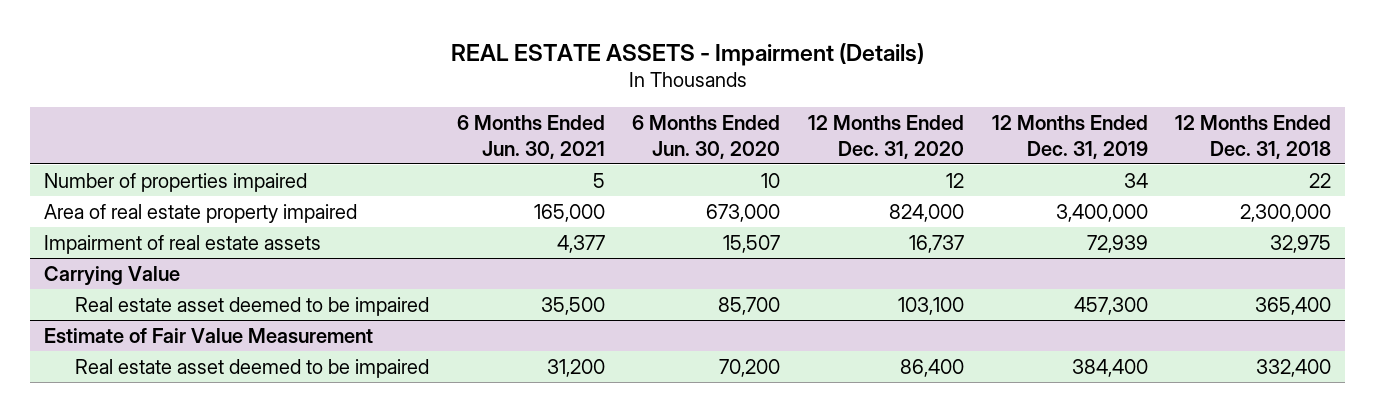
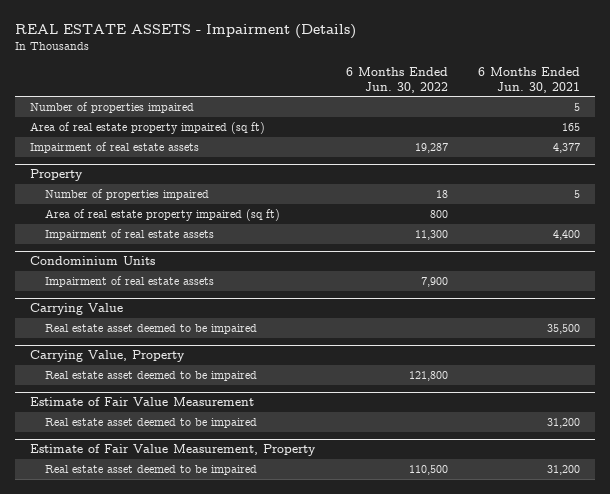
[632,115,781,159] 6 Months Ended Jun. 30, 2020 -> none
[808,115,965,159] 12 Months Ended Dec. 31, 2020 -> none
[991,115,1148,159] 12 Months Ended Dec. 31, 2019 -> none
[1175,115,1332,159] 12 Months Ended Dec. 31, 2018 -> none
none -> [345,67,448,93] 6 Months Ended Jun. 30, 2022
[43,203,357,223] Area of real estate property impaired -> [30,121,266,134] Area of real estate property impaired (sq ft)
[533,203,605,222] 165,000 -> [561,122,580,131] 165
none -> [30,169,84,182] Property
none -> [45,188,210,200] Number of properties impaired
none -> [45,208,281,221] Area of real estate property impaired (sq ft)
none -> [45,228,215,240] Impairment of real estate assets
none -> [30,256,156,266] Condominium Units
none -> [45,275,215,287] Impairment of real estate assets
none -> [30,350,186,363] Carrying Value, Property
none -> [45,370,258,381] Real estate asset deemed to be impaired
none -> [30,444,317,457] Estimate of Fair Value Measurement, Property
none -> [45,464,258,475] Real estate asset deemed to be impaired

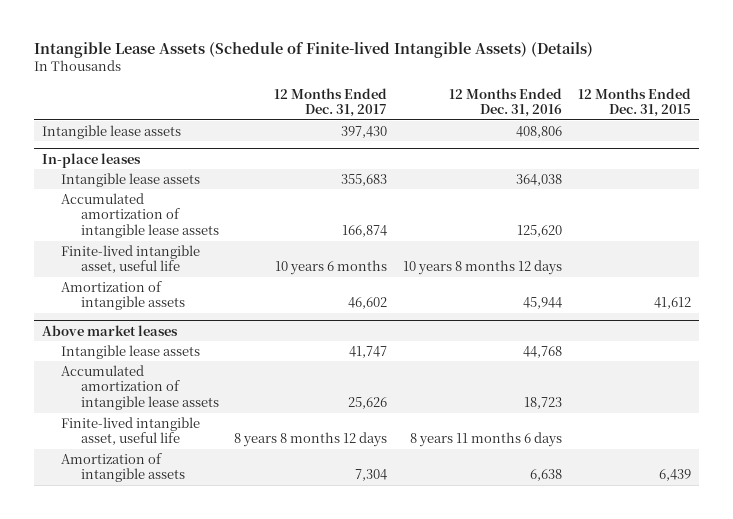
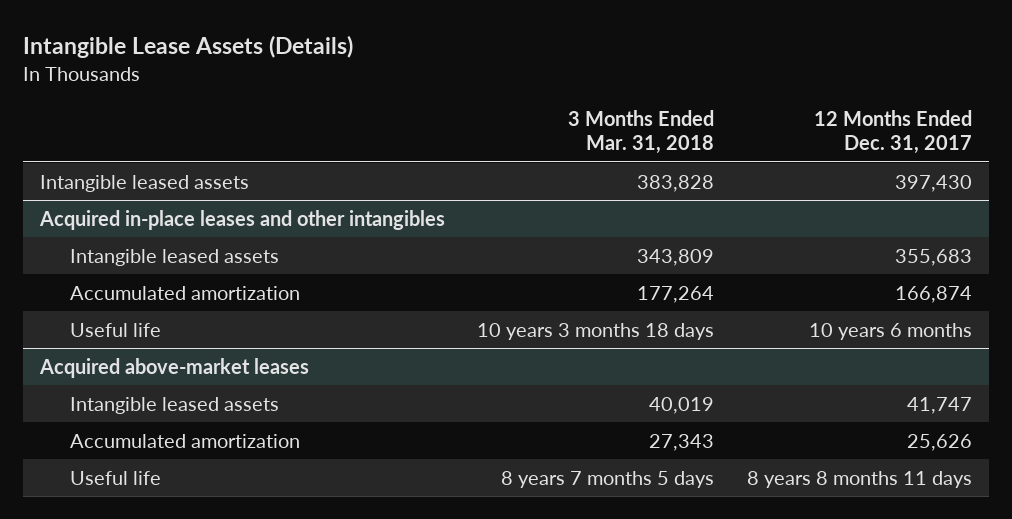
[34,41,594,58] Intangible Lease Assets (Schedule of Finite-lived Intangible Assets) (Details) -> [23,34,354,58] Intangible Lease Assets (Details)
[449,87,563,118] 12 Months Ended Dec. 31, 2016 -> none
[577,87,691,118] 12 Months Ended Dec. 31, 2015 -> none
none -> [568,110,715,155] 3 Months Ended Mar. 31, 2018
[41,152,141,168] In-place leases -> none
[61,280,185,311] Amortization of intangible assets -> none
[61,452,185,483] Amortization of intangible assets -> none
[41,124,181,139] Intangible lease assets -> [39,174,249,192] Intangible leased assets
none -> [38,209,445,230] Acquired in-place leases and other intangibles
[61,172,201,187] Intangible lease assets -> [69,248,279,266] Intangible leased assets
[61,192,219,239] Accumulated amortization of intangible lease assets -> [69,285,300,300] Accumulated amortization
[61,244,201,274] Finite-lived intangible asset, useful life -> [69,322,161,337] Useful life
[41,324,178,336] Above market leases -> [38,357,309,378] Acquired above-market leases
[61,344,201,359] Intangible lease assets -> [69,396,279,414] Intangible leased assets
[61,364,219,411] Accumulated amortization of intangible lease assets -> [69,433,300,448] Accumulated amortization
[61,416,201,446] Finite-lived intangible asset, useful life -> [69,470,161,485] Useful life
[234,432,388,448] 8 years 8 months 12 days -> [747,470,973,488] 8 years 8 months 11 days

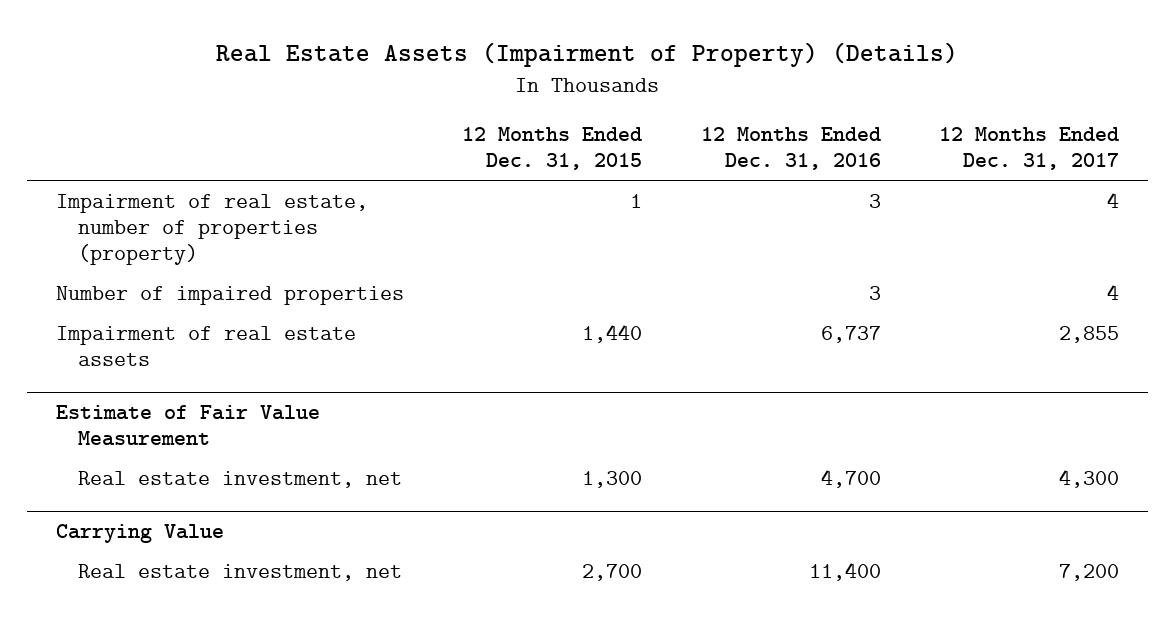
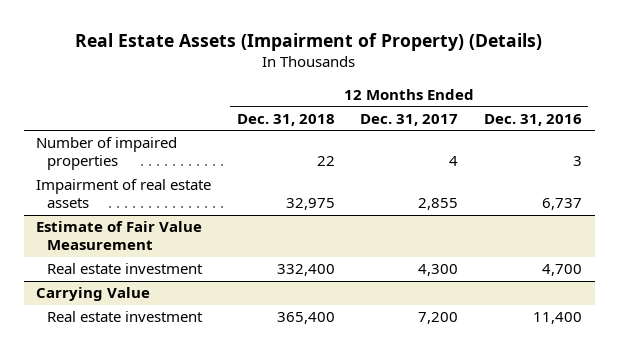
[462,126,643,170] 12 Months Ended Dec. 31, 2015 -> none
none -> [236,113,335,126] Dec. 31, 2018
[55,193,368,266] Impairment of real estate, number of properties (property) -> none
[77,470,402,488] Real estate investment, net -> [47,263,204,275] Real estate investment
[77,563,402,581] Real estate investment, net -> [47,311,204,323] Real estate investment

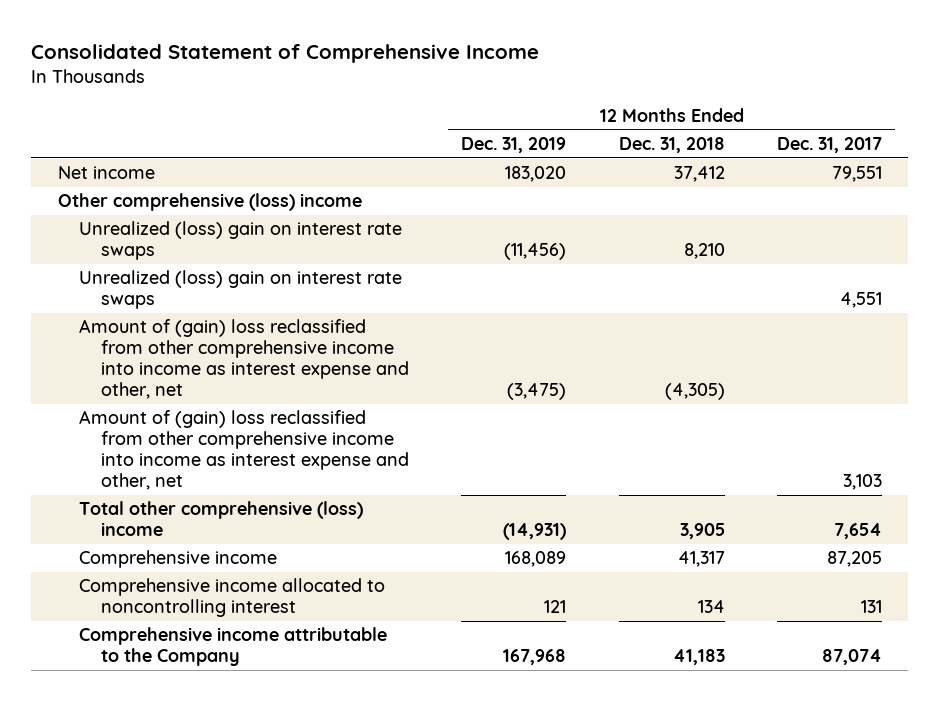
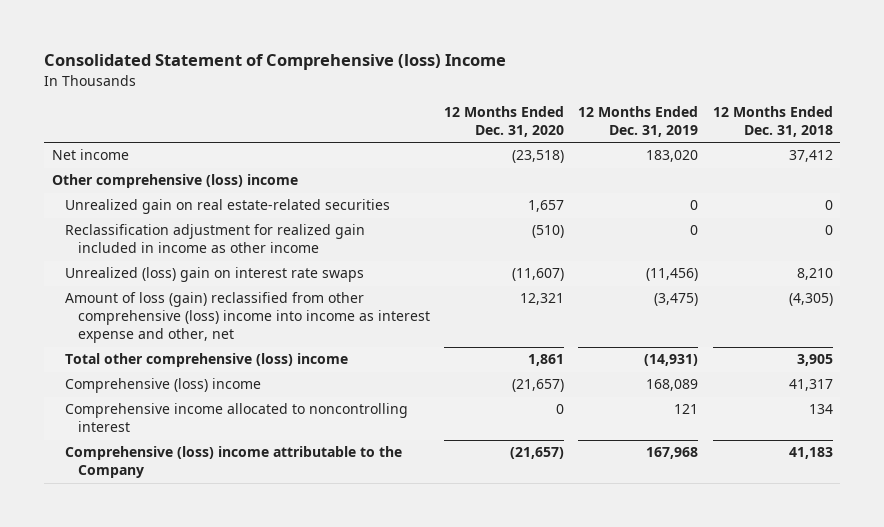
[31,44,540,64] Consolidated Statement of Comprehensive Income -> [44,54,507,71] Consolidated Statement of Comprehensive (loss) Income
[777,136,883,153] Dec. 31, 2017 -> none
none -> [444,106,565,138] 12 Months Ended Dec. 31, 2020
none -> [64,199,390,215] Unrealized gain on real estate-related securities
none -> [64,224,365,254] Reclassification adjustment for realized gain included in income as other income
[79,270,403,310] Unrealized (loss) gain on interest rate swaps -> none
[79,410,409,490] Amount of (gain) loss reclassified from other comprehensive income into income as interest expense and other, net -> none
[79,319,409,399] Amount of (gain) loss reclassified from other comprehensive income into income as interest expense and other, net -> [64,292,430,344] Amount of loss (gain) reclassified from other comprehensive (loss) income into income as interest expense and other, net
[79,550,278,569] Comprehensive income -> [64,378,261,394] Comprehensive (loss) income
[79,627,388,667] Comprehensive income attributable to the Company -> [64,446,402,479] Comprehensive (loss) income attributable to the Company

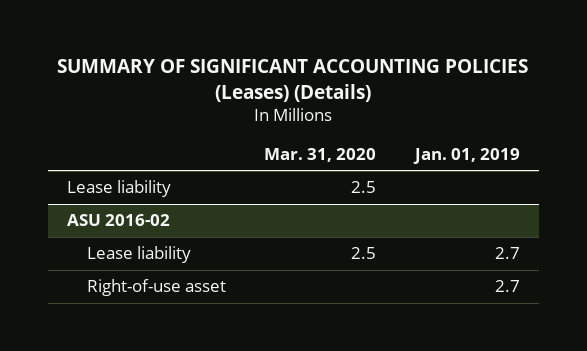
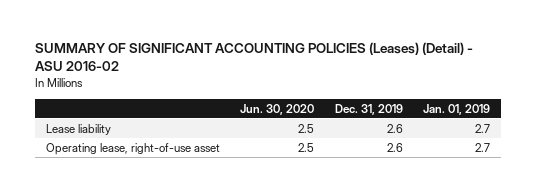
[57,59,529,102] SUMMARY OF SIGNIFICANT ACCOUNTING POLICIES (Leases) (Details) -> [35,42,474,72] SUMMARY OF SIGNIFICANT ACCOUNTING POLICIES (Leases) (Detail) - ASU 2016-02
[264,147,377,162] Mar. 31, 2020 -> none
none -> [240,103,315,115] Jun. 30, 2020
none -> [334,103,403,115] Dec. 31, 2019
[67,180,172,198] Lease liability -> none
[67,214,171,227] ASU 2016-02 -> none
[86,279,226,297] Right-of-use asset -> [45,142,220,155] Operating lease, right-of-use asset

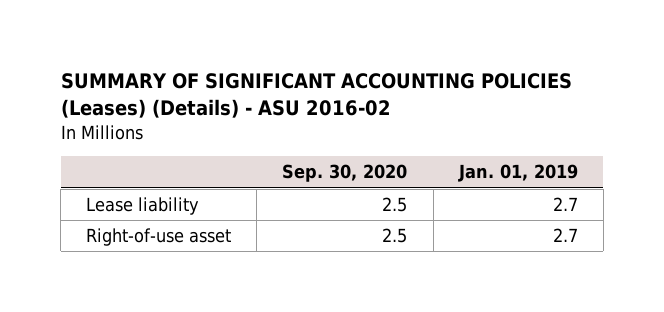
[35,42,474,72] SUMMARY OF SIGNIFICANT ACCOUNTING POLICIES (Leases) (Detail) - ASU 2016-02 -> [60,73,572,119] SUMMARY OF SIGNIFICANT ACCOUNTING POLICIES (Leases) (Details) - ASU 2016-02
[240,103,315,115] Jun. 30, 2020 -> none
[334,103,403,115] Dec. 31, 2019 -> none
none -> [282,164,408,183] Sep. 30, 2020
[45,142,220,155] Operating lease, right-of-use asset -> [86,227,232,246] Right-of-use asset

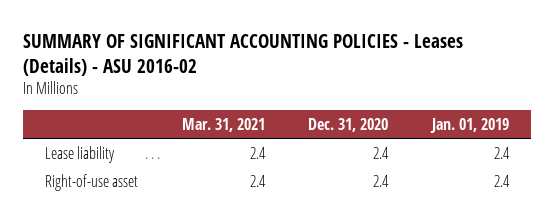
[60,73,572,119] SUMMARY OF SIGNIFICANT ACCOUNTING POLICIES (Leases) (Details) - ASU 2016-02 -> [23,34,464,76] SUMMARY OF SIGNIFICANT ACCOUNTING POLICIES - Leases (Details) - ASU 2016-02
[282,164,408,183] Sep. 30, 2020 -> none
none -> [181,118,265,133] Mar. 31, 2021
none -> [308,118,389,133] Dec. 31, 2020
[552,196,578,211] 2.7 -> [493,146,510,159] 2.4
[552,227,578,242] 2.7 -> [493,174,510,187] 2.4

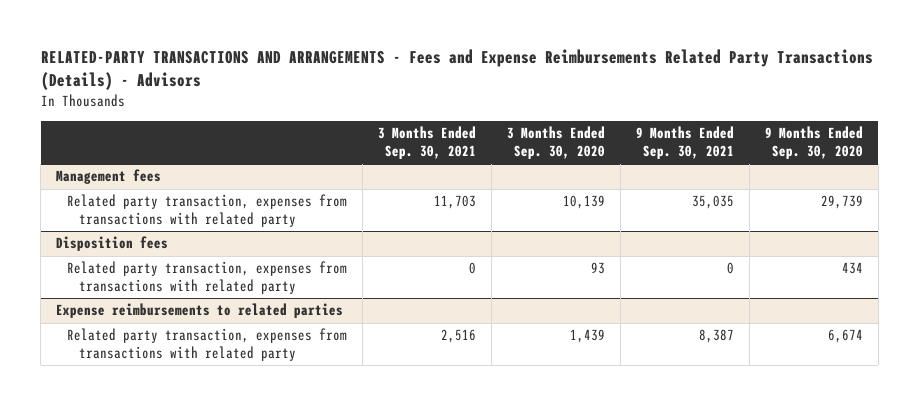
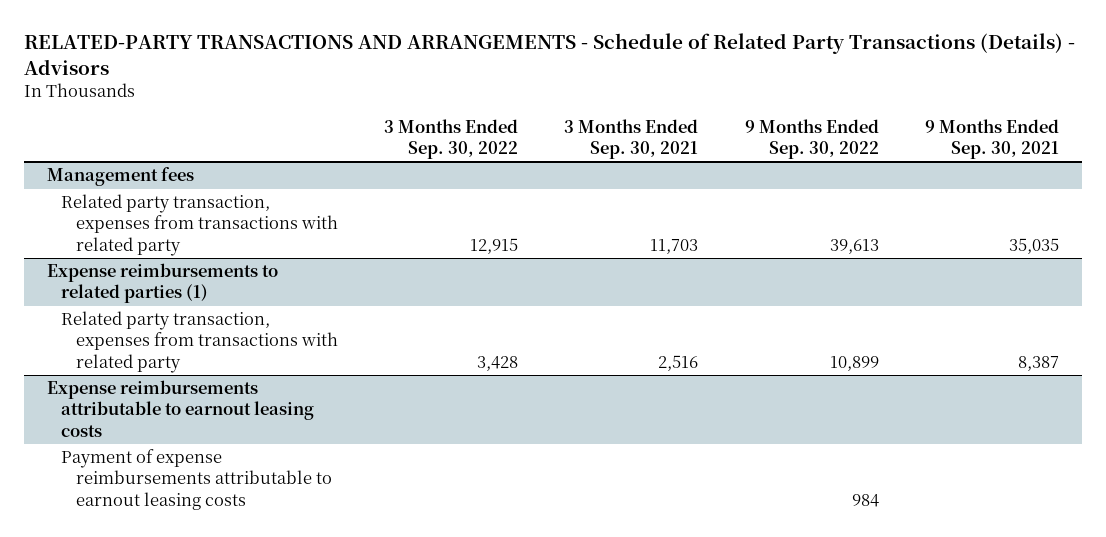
[40,49,873,91] RELATED-PARTY TRANSACTIONS AND ARRANGEMENTS - Fees and Expense Reimbursements Related Party Transactions (Details) - Advisors -> [23,33,1075,75] RELATED-PARTY TRANSACTIONS AND ARRANGEMENTS - Schedule of Related Party Transactions (Details) - Advisors
[507,126,606,159] 3 Months Ended Sep. 30, 2020 -> none
[764,126,863,159] 9 Months Ended Sep. 30, 2020 -> none
none -> [384,118,519,159] 3 Months Ended Sep. 30, 2022
none -> [744,118,879,159] 9 Months Ended Sep. 30, 2022
[67,261,348,295] Related party transaction, expenses from transactions with related party -> none
[56,303,344,319] Expense reimbursements to related parties -> none
[56,236,169,252] Disposition fees -> [47,263,279,304] Expense reimbursements to related parties (1)
none -> [47,380,315,437] Expense reimbursements attributable to earnout leasing costs
none -> [61,449,332,510] Payment of expense reimbursements attributable to earnout leasing costs

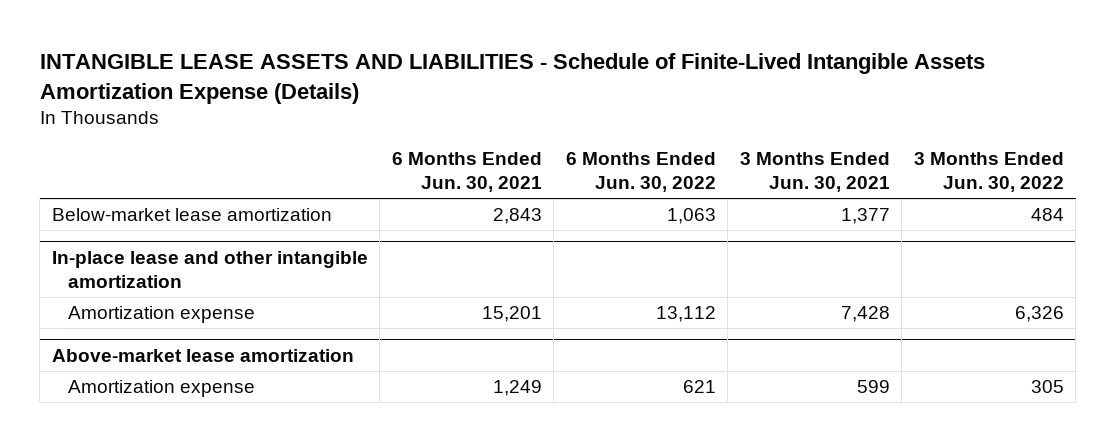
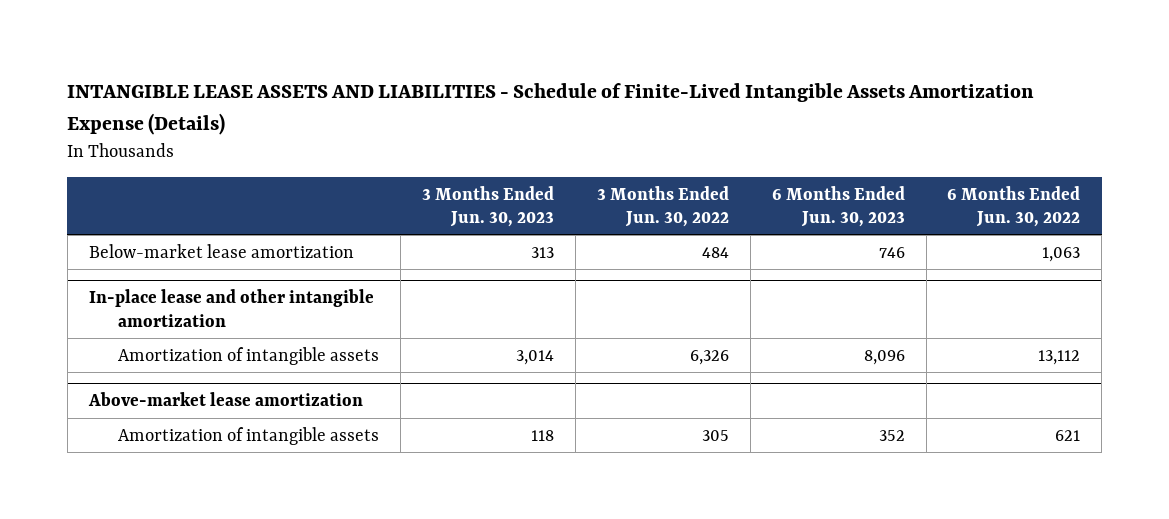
[391,152,542,192] 6 Months Ended Jun. 30, 2021 -> none
[739,152,890,192] 3 Months Ended Jun. 30, 2021 -> none
none -> [422,185,555,227] 3 Months Ended Jun. 30, 2023
none -> [771,185,905,227] 6 Months Ended Jun. 30, 2023
[68,306,256,324] Amortization expense -> [118,346,380,365] Amortization of intangible assets
[68,380,256,398] Amortization expense -> [118,426,380,445] Amortization of intangible assets

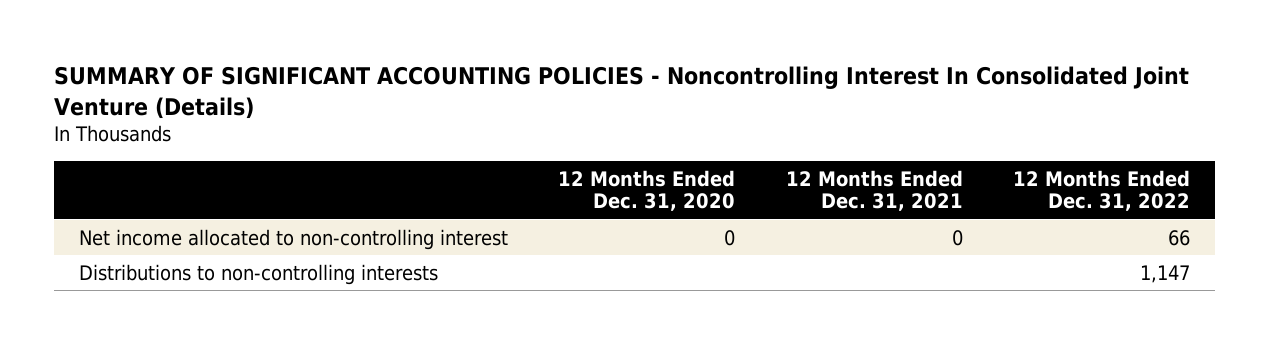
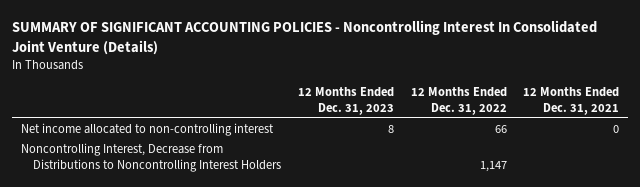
[558,169,736,212] 12 Months Ended Dec. 31, 2020 -> none
none -> [297,86,394,115] 12 Months Ended Dec. 31, 2023
[79,263,439,285] Distributions to non-controlling interests -> [20,143,282,173] Noncontrolling Interest, Decrease from Distributions to Noncontrolling Interest Holders

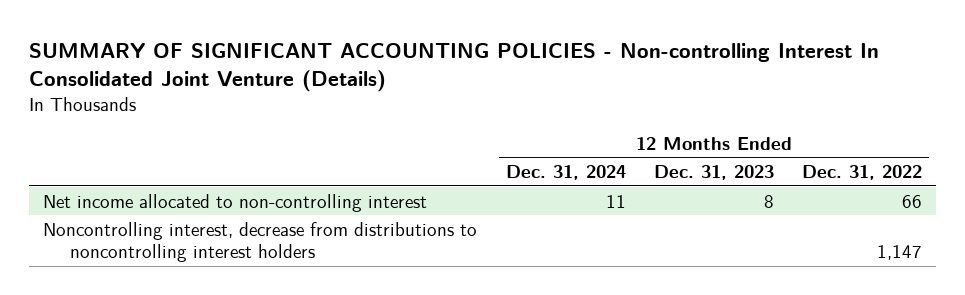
[12,20,598,55] SUMMARY OF SIGNIFICANT ACCOUNTING POLICIES - Noncontrolling Interest In Consolidated Joint Venture (Details) -> [29,42,880,93] SUMMARY OF SIGNIFICANT ACCOUNTING POLICIES - Non-controlling Interest In Consolidated Joint Venture (Details)
[523,86,620,115] 12 Months Ended Dec. 31, 2021 -> none
none -> [505,164,626,180] Dec. 31, 2024
[20,143,282,173] Noncontrolling Interest, Decrease from Distributions to Noncontrolling Interest Holders -> [43,221,478,262] Noncontrolling interest, decrease from distributions to noncontrolling interest holders

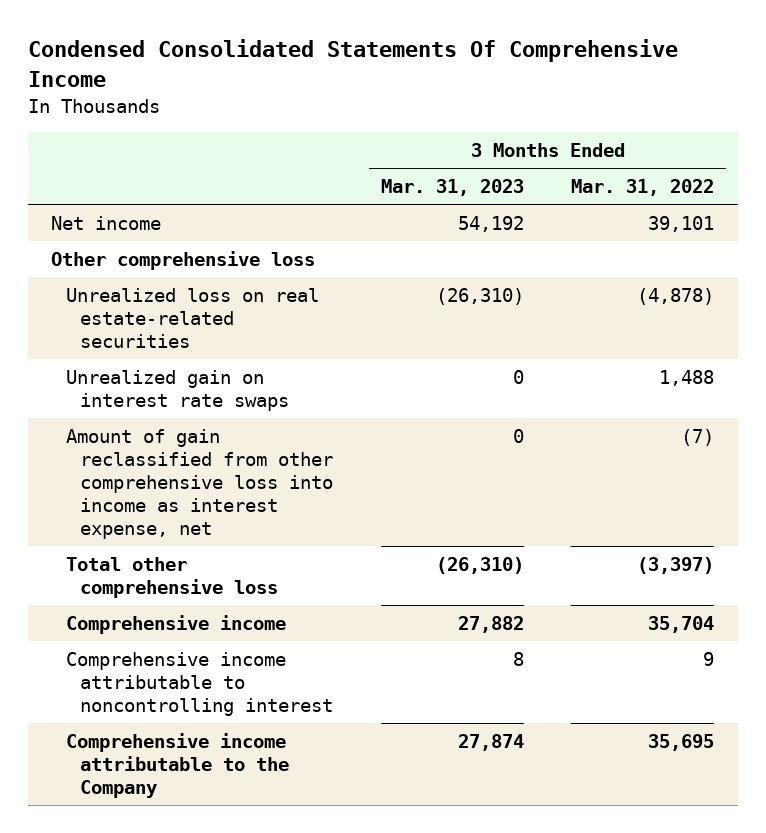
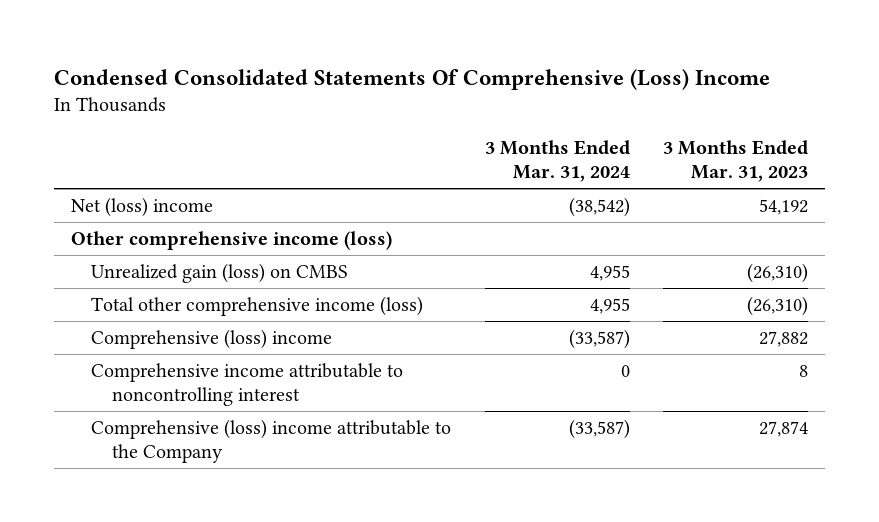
[27,39,678,88] Condensed Consolidated Statements Of Comprehensive Income -> [53,68,770,90] Condensed Consolidated Statements Of Comprehensive (Loss) Income
[571,179,715,197] Mar. 31, 2022 -> none
none -> [484,140,630,183] 3 Months Ended Mar. 31, 2024
[65,370,290,412] Unrealized gain on interest rate swaps -> none
[65,429,334,540] Amount of gain reclassified from other comprehensive loss into income as interest expense, net -> none
[51,216,162,231] Net income -> [70,197,213,218] Net (loss) income
[51,251,316,271] Other comprehensive loss -> [70,231,392,251] Other comprehensive income (loss)
[65,288,319,349] Unrealized loss on real estate-related securities -> [91,263,349,284] Unrealized gain (loss) on CMBS
[65,557,279,599] Total other comprehensive loss -> [91,296,424,317] Total other comprehensive income (loss)
[65,615,286,635] Comprehensive income -> [91,329,333,350] Comprehensive (loss) income
[65,733,290,799] Comprehensive income attributable to the Company -> [91,419,452,463] Comprehensive (loss) income attributable to the Company

